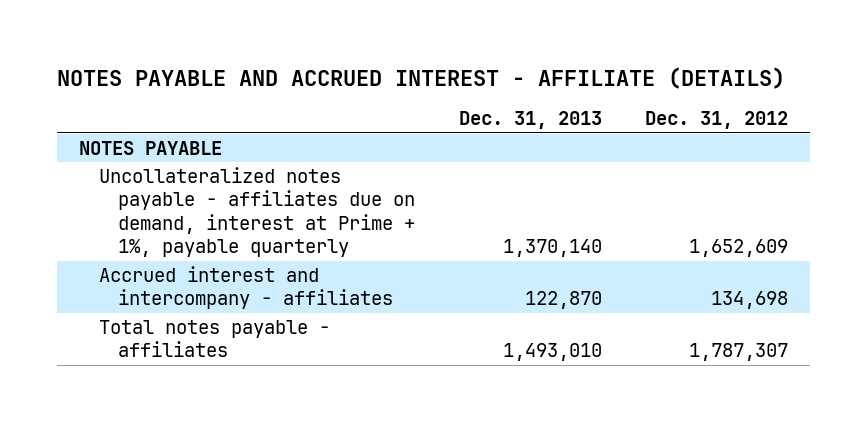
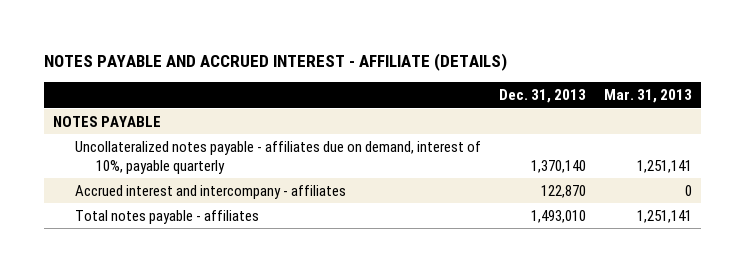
[645,111,789,130] Dec. 31, 2012 -> none
none -> [603,89,692,104] Mar. 31, 2013
[98,166,416,258] Uncollateralized notes payable - affiliates due on demand, interest at Prime + 1%, payable quarterly -> [74,140,481,174] Uncollateralized notes payable - affiliates due on demand, interest of 10%, payable quarterly

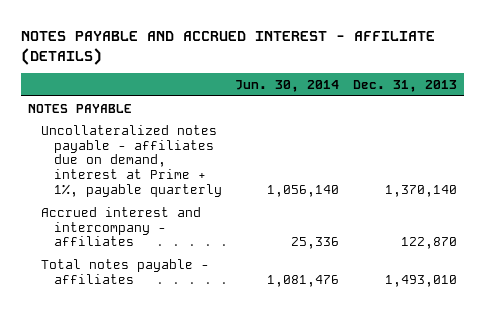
[603,89,692,104] Mar. 31, 2013 -> none
none -> [235,79,340,92] Jun. 30, 2014
[74,140,481,174] Uncollateralized notes payable - affiliates due on demand, interest of 10%, payable quarterly -> [40,124,222,198] Uncollateralized notes payable - affiliates due on demand, interest at Prime + 1%, payable quarterly

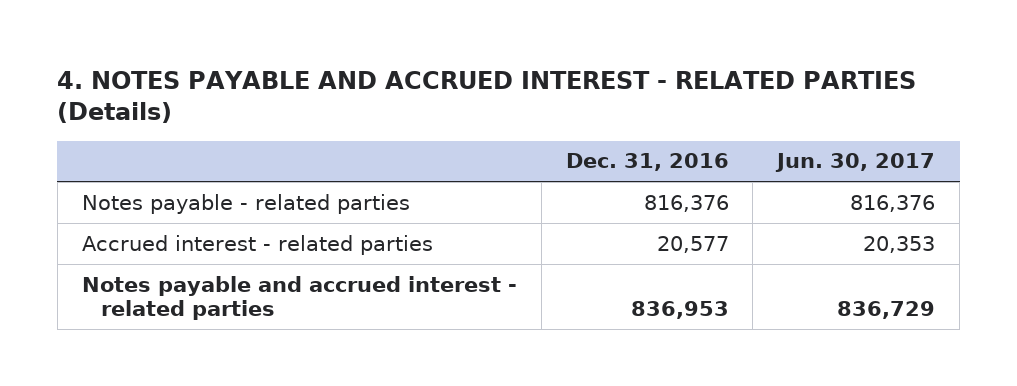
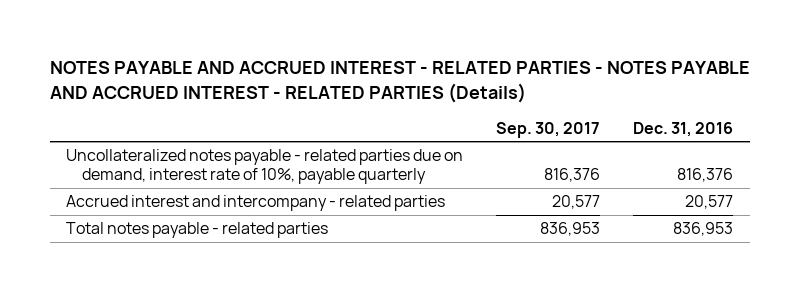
[57,70,917,124] 4. NOTES PAYABLE AND ACCRUED INTEREST - RELATED PARTIES (Details) -> [49,61,750,103] NOTES PAYABLE AND ACCRUED INTEREST - RELATED PARTIES - NOTES PAYABLE AND ACCRUED INTEREST - RELATED PARTIES (Details)
[775,153,936,173] Jun. 30, 2017 -> none
none -> [496,121,601,138] Sep. 30, 2017
[81,193,410,214] Notes payable - related parties -> [66,149,464,185] Uncollateralized notes payable - related parties due on demand, interest rate of 10%, payable quarterly
[81,234,433,255] Accrued interest - related parties -> [66,195,446,212] Accrued interest and intercompany - related parties
[81,275,517,321] Notes payable and accrued interest - related parties -> [66,222,329,239] Total notes payable - related parties

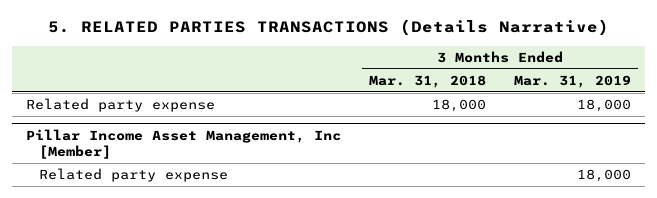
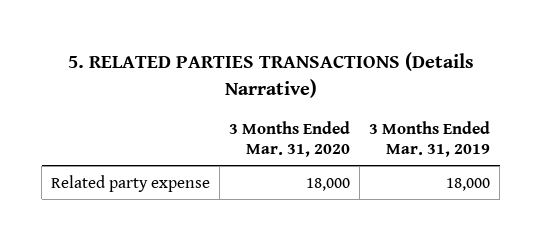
[369,74,487,88] Mar. 31, 2018 -> none
none -> [229,120,351,157] 3 Months Ended Mar. 31, 2020
[26,129,342,160] Pillar Income Asset Management, Inc [Member] -> none
[39,168,229,183] Related party expense -> none

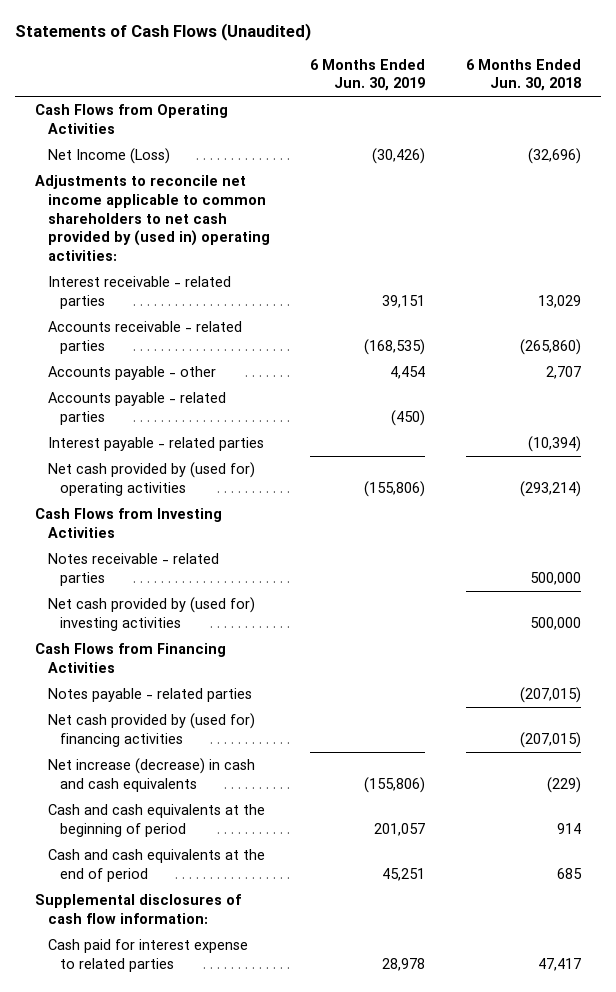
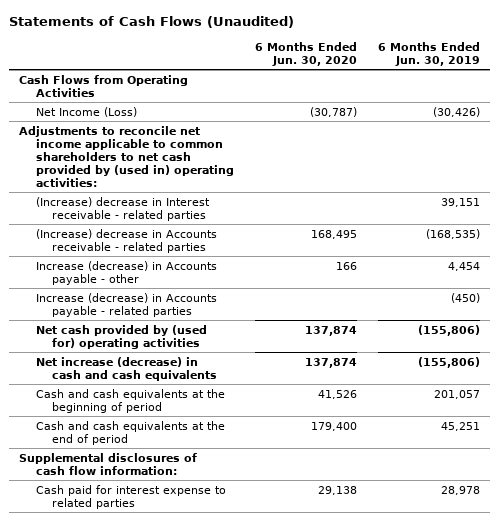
[465,58,581,92] 6 Months Ended Jun. 30, 2018 -> none
none -> [254,41,357,66] 6 Months Ended Jun. 30, 2020
[47,437,264,452] Interest payable - related parties -> none
[47,276,231,309] Interest receivable - related parties -> [35,196,210,221] (Increase) decrease in Interest receivable - related parties
[47,321,242,354] Accounts receivable - related parties -> [35,228,217,253] (Increase) decrease in Accounts receivable - related parties
[47,366,216,381] Accounts payable - other -> [35,260,217,285] Increase (decrease) in Accounts payable - other
[47,392,226,425] Accounts payable - related parties -> [35,292,217,317] Increase (decrease) in Accounts payable - related parties
[34,508,222,538] Cash Flows from Investing Activities -> none
[47,553,219,586] Notes receivable - related parties -> none
[47,597,255,631] Net cash provided by (used for) investing activities -> none
[34,643,226,673] Cash Flows from Financing Activities -> none
[47,688,252,703] Notes payable - related parties -> none
[47,713,255,747] Net cash provided by (used for) financing activities -> none

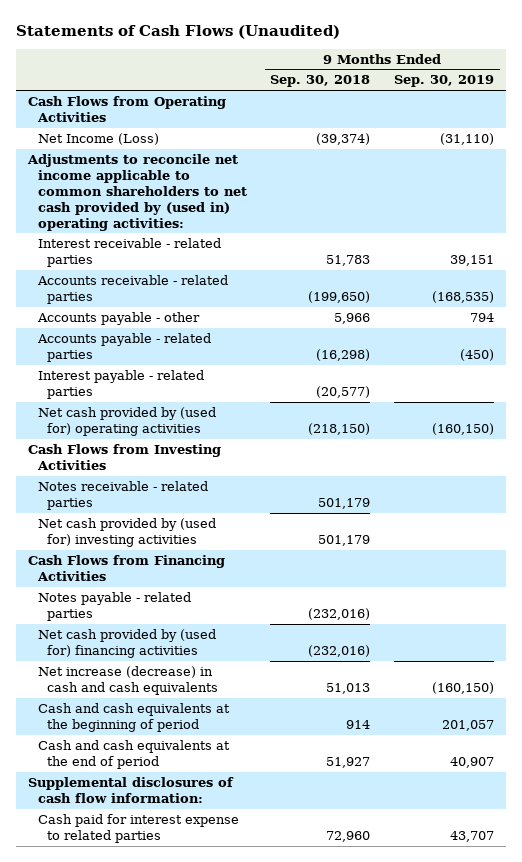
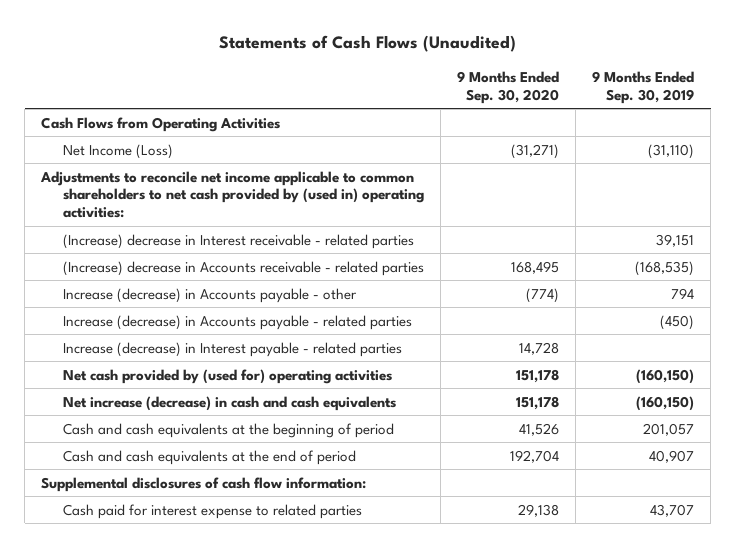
[270,75,371,88] Sep. 30, 2018 -> none
none -> [456,71,559,104] 9 Months Ended Sep. 30, 2020
[37,238,221,267] Interest receivable - related parties -> [62,233,414,249] (Increase) decrease in Interest receivable - related parties
[36,275,228,304] Accounts receivable - related parties -> [62,260,424,276] (Increase) decrease in Accounts receivable - related parties
[36,312,200,326] Accounts payable - other -> [62,287,357,303] Increase (decrease) in Accounts payable - other
[36,333,211,362] Accounts payable - related parties -> [62,314,412,330] Increase (decrease) in Accounts payable - related parties
[37,370,204,399] Interest payable - related parties -> [62,341,402,357] Increase (decrease) in Interest payable - related parties
[27,444,221,470] Cash Flows from Investing Activities -> none
[37,481,208,510] Notes receivable - related parties -> none
[37,518,216,547] Net cash provided by (used for) investing activities -> none
[27,555,225,581] Cash Flows from Financing Activities -> none
[37,592,191,621] Notes payable - related parties -> none
[37,629,216,658] Net cash provided by (used for) financing activities -> none

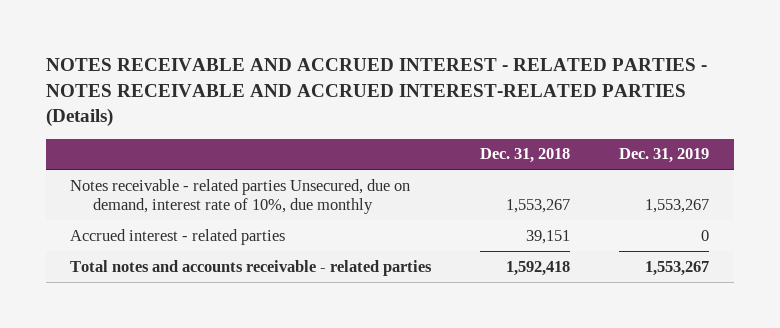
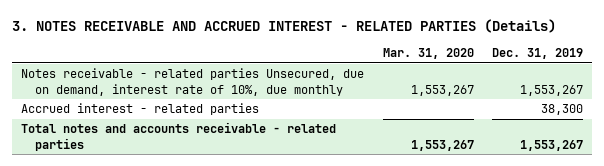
[45,58,707,128] NOTES RECEIVABLE AND ACCRUED INTEREST - RELATED PARTIES - NOTES RECEIVABLE AND ACCRUED INTEREST-RELATED PARTIES (Details) -> [12,18,557,33] 3. NOTES RECEIVABLE AND ACCRUED INTEREST - RELATED PARTIES (Details)
[480,148,571,164] Dec. 31, 2018 -> none
none -> [382,48,474,60] Mar. 31, 2020
[701,229,710,241] 0 -> [540,104,583,116] 38,300

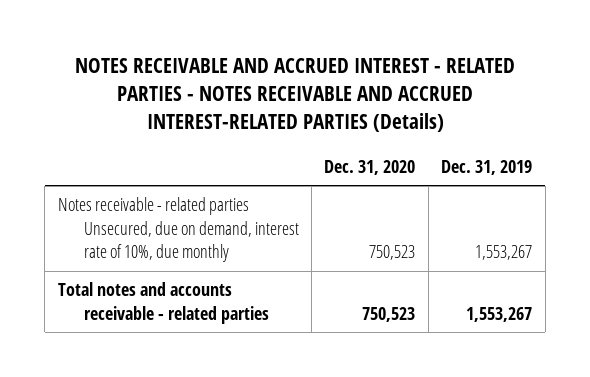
[12,18,557,33] 3. NOTES RECEIVABLE AND ACCRUED INTEREST - RELATED PARTIES (Details) -> [74,57,515,133] NOTES RECEIVABLE AND ACCRUED INTEREST - RELATED PARTIES - NOTES RECEIVABLE AND ACCRUED INTEREST-RELATED PARTIES (Details)
[382,48,474,60] Mar. 31, 2020 -> none
none -> [324,159,416,175] Dec. 31, 2020
[21,103,260,116] Accrued interest - related parties -> none

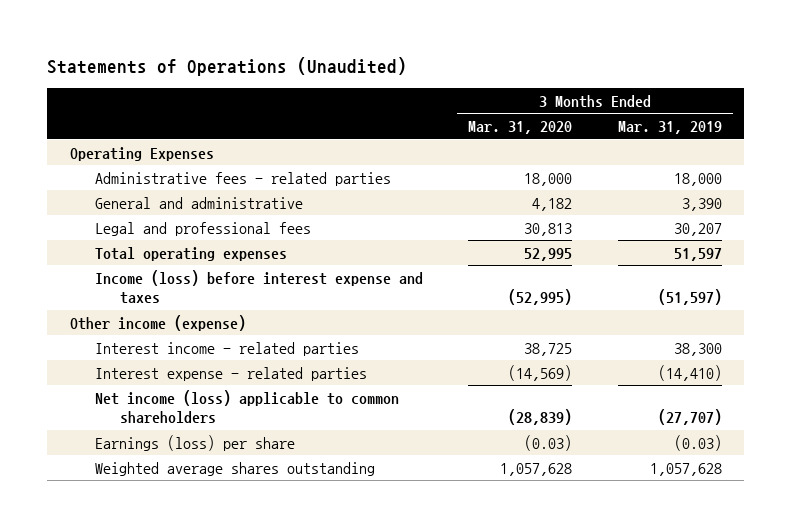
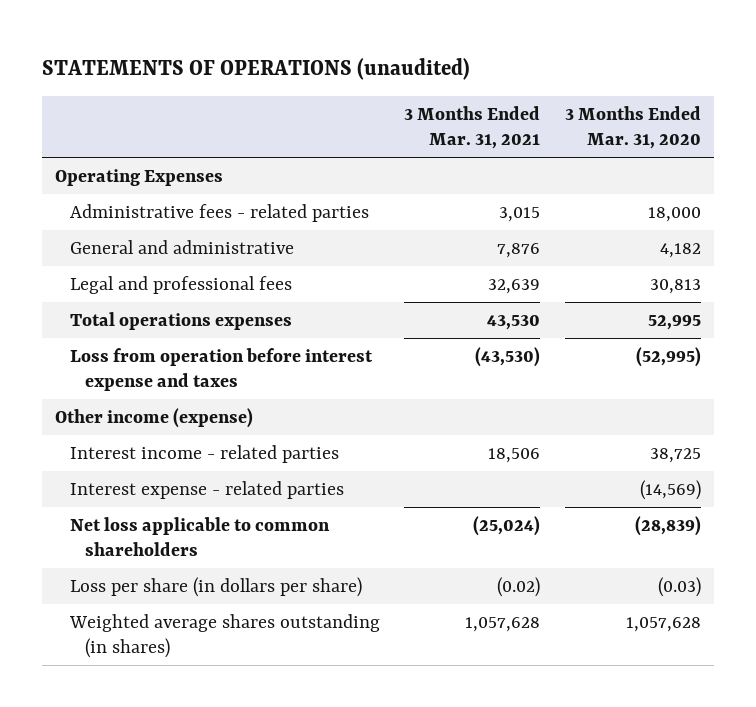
[46,57,407,77] Statements of Operations (Unaudited) -> [42,58,471,81] STATEMENTS OF OPERATIONS (unaudited)
[617,121,722,135] Mar. 31, 2019 -> none
none -> [404,105,541,150] 3 Months Ended Mar. 31, 2021
[94,246,287,261] Total operating expenses -> [69,311,292,330] Total operations expenses
[94,269,423,305] Income (loss) before interest expense and taxes -> [69,347,373,392] Loss from operation before interest expense and taxes
[94,389,399,424] Net income (loss) applicable to common shareholders -> [69,516,330,557] Net loss applicable to common shareholders
[94,434,295,451] Earnings (loss) per share -> [69,576,362,597] Loss per share (in dollars per share)
[94,461,375,476] Weighted average shares outstanding -> [68,613,380,659] Weighted average shares outstanding (in shares)

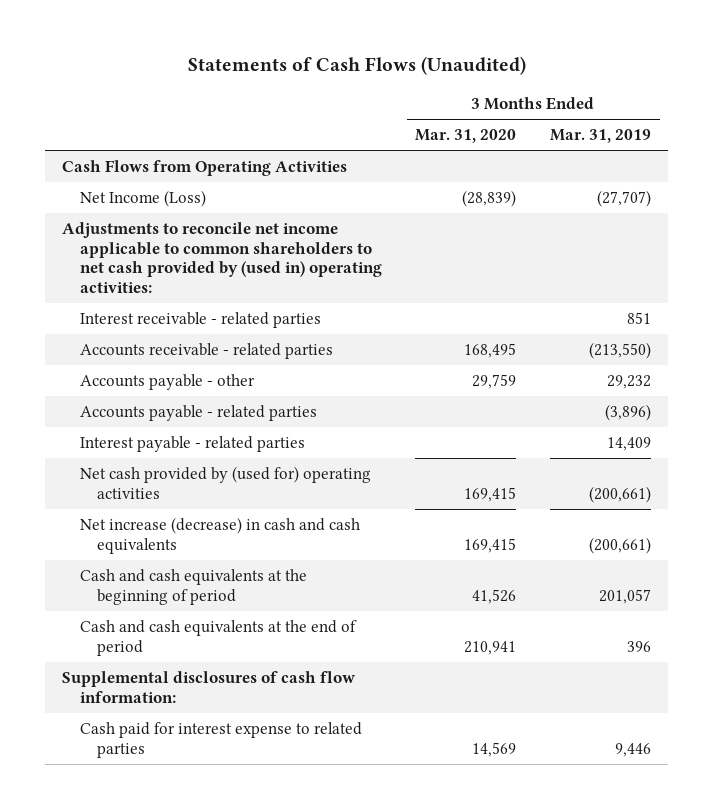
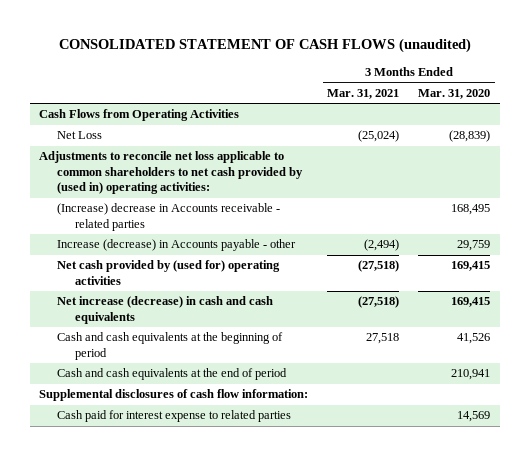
[187,56,526,76] Statements of Cash Flows (Unaudited) -> [58,38,471,54] CONSOLIDATED STATEMENT OF CASH FLOWS (unaudited)
[550,129,652,144] Mar. 31, 2019 -> none
none -> [327,88,400,99] Mar. 31, 2021
[79,312,321,329] Interest receivable - related parties -> none
[79,405,317,422] Accounts payable - related parties -> none
[79,436,305,453] Interest payable - related parties -> none
[79,190,206,208] Net Income (Loss) -> [57,131,103,140] Net Loss
[61,222,382,294] Adjustments to reconcile net income applicable to common shareholders to net cash provided by (used in) operating activities: -> [39,151,304,195] Adjustments to reconcile net loss applicable to common shareholders to net cash provided by (used in) operating activities:
[79,343,333,360] Accounts receivable - related parties -> [57,203,281,231] (Increase) decrease in Accounts receivable - related parties
[79,374,255,391] Accounts payable - other -> [57,239,297,252] Increase (decrease) in Accounts payable - other

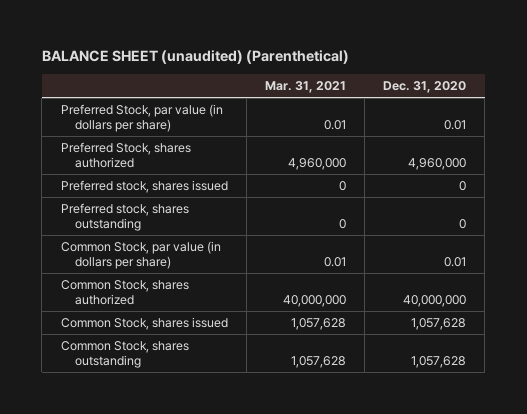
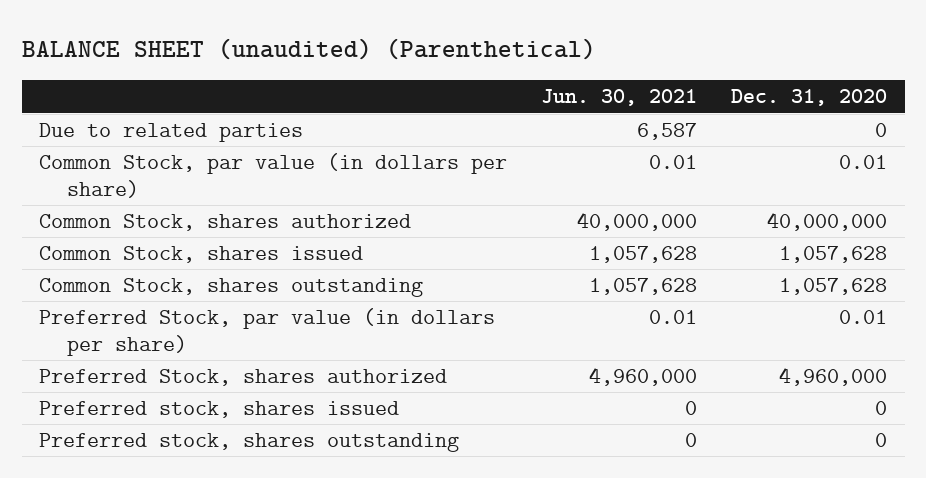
[264,81,346,94] Mar. 31, 2021 -> none
none -> [541,89,698,107] Jun. 30, 2021
none -> [39,123,304,143] Due to related parties
[60,104,223,132] Preferred Stock, par value (in dollars per share) -> [39,308,496,356] Preferred Stock, par value (in dollars per share)
[60,142,191,168] Preferred Stock, shares authorized -> [39,369,448,387] Preferred Stock, shares authorized
[60,180,228,194] Preferred stock, shares issued -> [39,401,400,419] Preferred stock, shares issued
[60,203,189,231] Preferred stock, shares outstanding -> [39,433,460,453] Preferred stock, shares outstanding

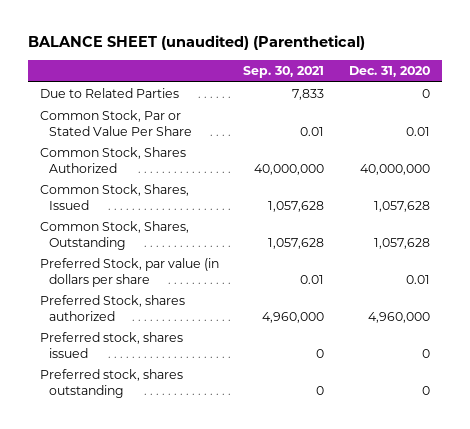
[541,89,698,107] Jun. 30, 2021 -> none
none -> [243,65,325,78] Sep. 30, 2021
[39,123,304,143] Due to related parties -> [39,88,179,99] Due to Related Parties
[39,153,508,198] Common Stock, par value (in dollars per share) -> [39,110,193,136] Common Stock, Par or Stated Value Per Share
[39,214,412,232] Common Stock, shares authorized -> [39,147,186,173] Common Stock, Shares Authorized
[39,246,364,264] Common Stock, shares issued -> [39,184,189,210] Common Stock, Shares, Issued
[39,278,424,298] Common Stock, shares outstanding -> [39,221,189,250] Common Stock, Shares, Outstanding
[39,308,496,356] Preferred Stock, par value (in dollars per share) -> [39,258,219,287] Preferred Stock, par value (in dollars per share

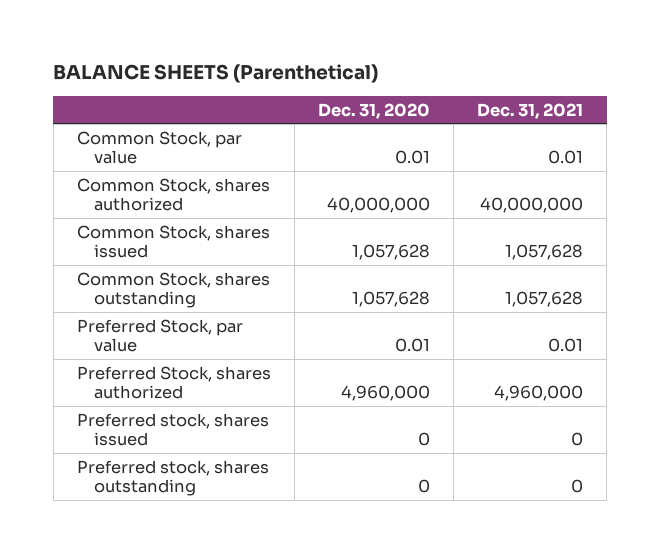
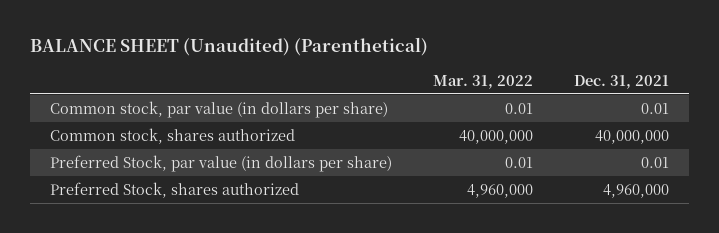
[53,64,379,84] BALANCE SHEETS (Parenthetical) -> [29,37,428,57] BALANCE SHEET (Unaudited) (Parenthetical)
[318,102,431,119] Dec. 31, 2020 -> none
none -> [432,74,533,89] Mar. 31, 2022
[76,224,270,259] Common Stock, shares issued -> none
[76,271,270,309] Common Stock, shares outstanding -> none
[76,130,242,165] Common Stock, par value -> [50,100,389,118] Common stock, par value (in dollars per share)
[76,177,270,212] Common Stock, shares authorized -> [50,127,296,144] Common stock, shares authorized
[76,318,243,353] Preferred Stock, par value -> [50,154,393,172] Preferred Stock, par value (in dollars per share)
[76,412,269,447] Preferred stock, shares issued -> none
[76,459,269,497] Preferred stock, shares outstanding -> none

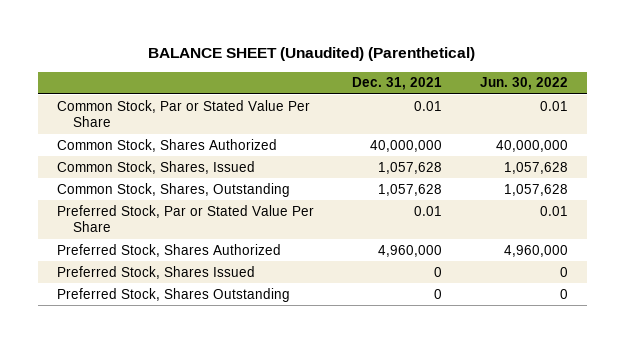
[432,74,533,89] Mar. 31, 2022 -> none
none -> [479,77,568,91] Jun. 30, 2022
[50,100,389,118] Common stock, par value (in dollars per share) -> [56,99,310,128] Common Stock, Par or Stated Value Per Share
[50,127,296,144] Common stock, shares authorized -> [56,138,277,152] Common Stock, Shares Authorized
none -> [56,160,255,174] Common Stock, Shares, Issued
none -> [56,182,290,197] Common Stock, Shares, Outstanding
[50,154,393,172] Preferred Stock, par value (in dollars per share) -> [56,204,314,233] Preferred Stock, Par or Stated Value Per Share
[50,181,300,198] Preferred Stock, shares authorized -> [56,243,281,257] Preferred Stock, Shares Authorized
none -> [56,265,255,279] Preferred Stock, Shares Issued
none -> [56,287,290,302] Preferred Stock, Shares Outstanding

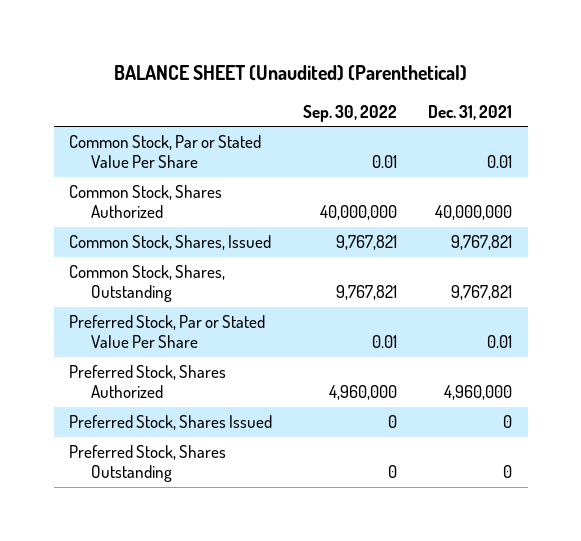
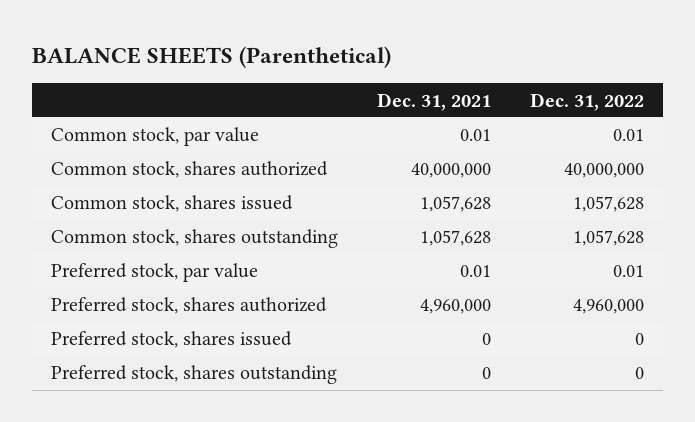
[113,64,467,81] BALANCE SHEET (Unaudited) (Parenthetical) -> [31,46,391,69] BALANCE SHEETS (Parenthetical)
[303,104,398,122] Sep. 30, 2022 -> none
none -> [529,92,644,111] Dec. 31, 2022
[69,135,262,169] Common Stock, Par or Stated Value Per Share -> [51,127,260,147] Common stock, par value
[69,185,223,219] Common Stock, Shares Authorized -> [51,161,329,179] Common stock, shares authorized
[69,235,272,251] Common Stock, Shares, Issued -> [51,195,294,213] Common stock, shares issued
[451,235,513,251] 9,767,821 -> [419,196,491,213] 1,057,628
[69,265,226,303] Common Stock, Shares, Outstanding -> [51,229,339,249] Common stock, shares outstanding
[451,285,513,301] 9,767,821 -> [419,230,491,247] 1,057,628
[69,315,266,349] Preferred Stock, Par or Stated Value Per Share -> [51,263,259,283] Preferred stock, par value
[69,365,227,399] Preferred Stock, Shares Authorized -> [51,297,328,315] Preferred stock, shares authorized
[69,415,273,431] Preferred Stock, Shares Issued -> [51,331,293,349] Preferred stock, shares issued
[69,445,227,483] Preferred Stock, Shares Outstanding -> [51,365,338,385] Preferred stock, shares outstanding

